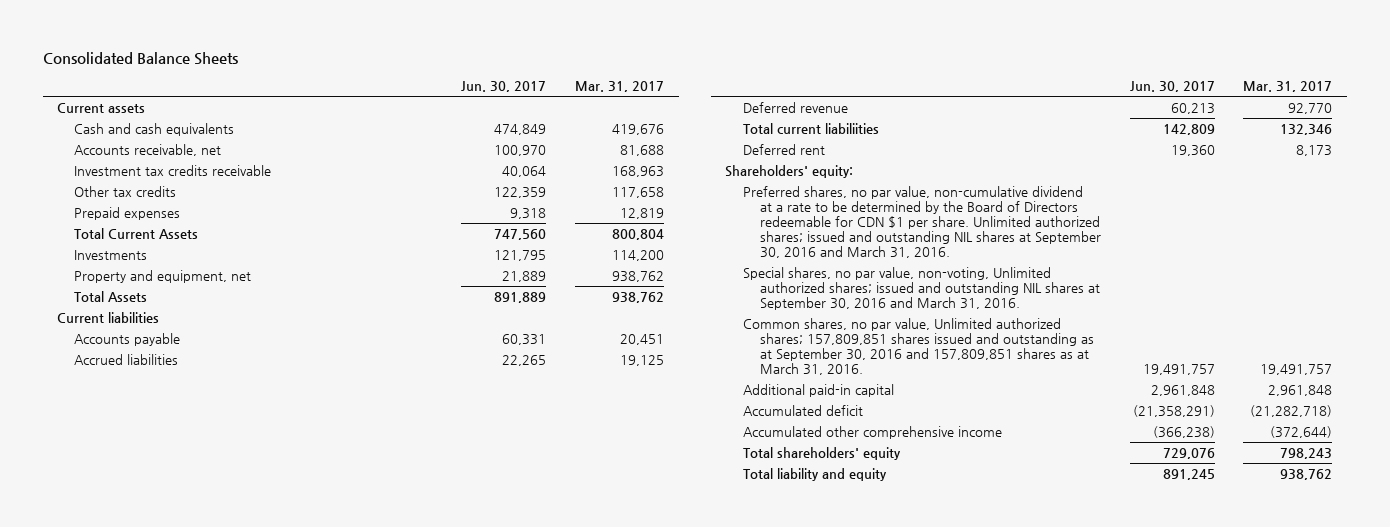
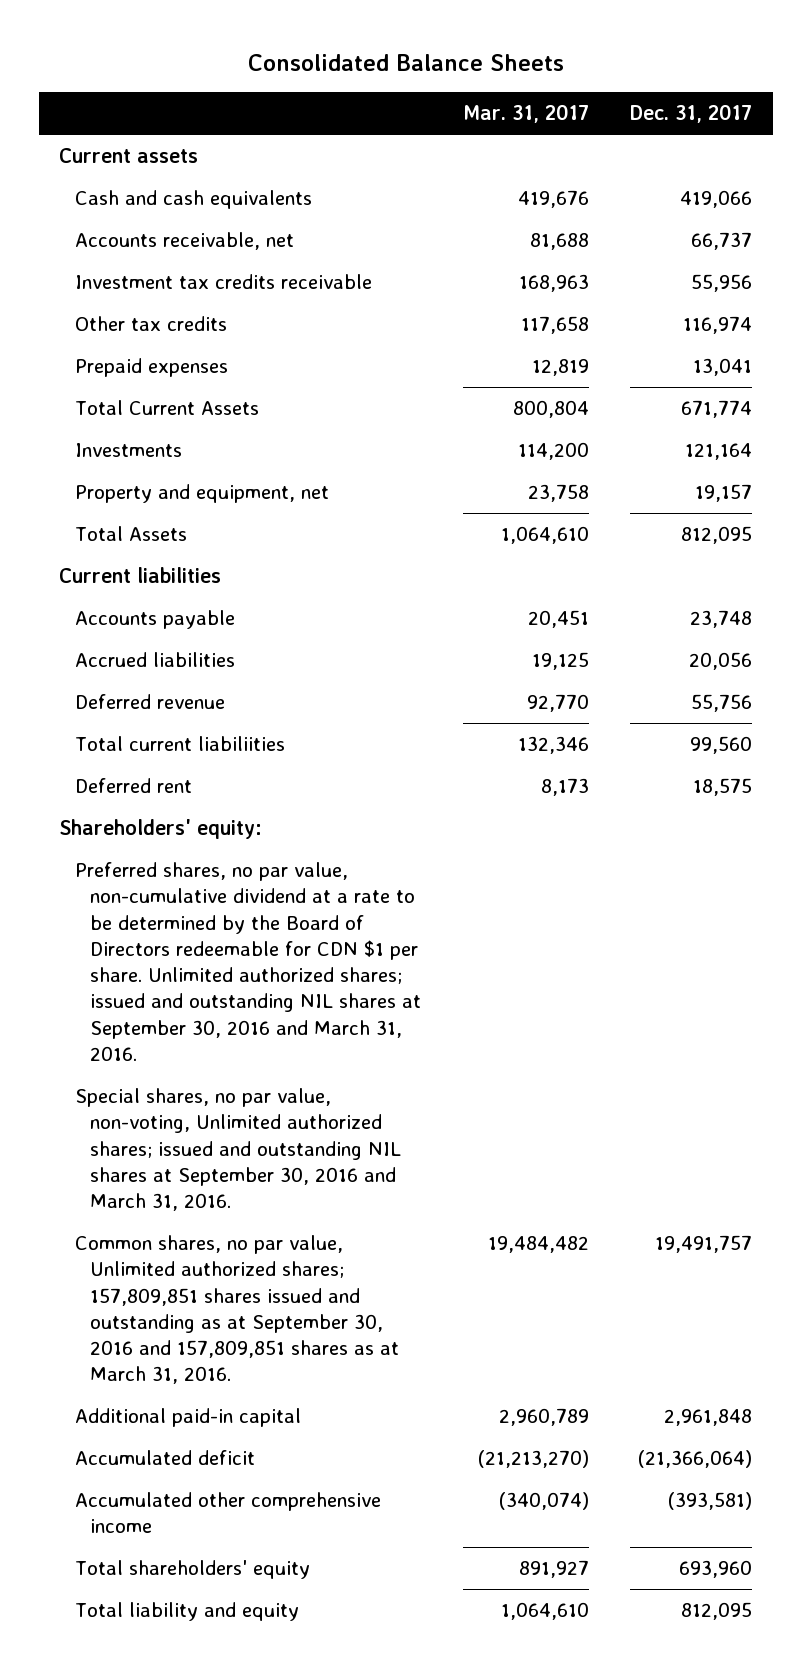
[461,81,547,93] Jun. 30, 2017 -> none
none -> [630,104,753,124] Dec. 31, 2017
[612,270,665,282] 938,762 -> [527,484,589,503] 23,758
[612,291,665,303] 938,762 -> [500,526,589,545] 1,064,610
[1260,364,1333,376] 19,491,757 -> [487,1236,589,1254] 19,484,482
[1268,384,1333,396] 2,961,848 -> [498,1408,589,1427] 2,960,789
[1250,404,1333,417] (21,282,718) -> [477,1450,589,1469] (21,213,270)
[1270,425,1333,438] (372,644) -> [498,1492,589,1511] (340,074)
[1280,447,1333,459] 798,243 -> [518,1560,589,1579] 891,927
[1280,468,1333,480] 938,762 -> [500,1602,589,1621] 1,064,610

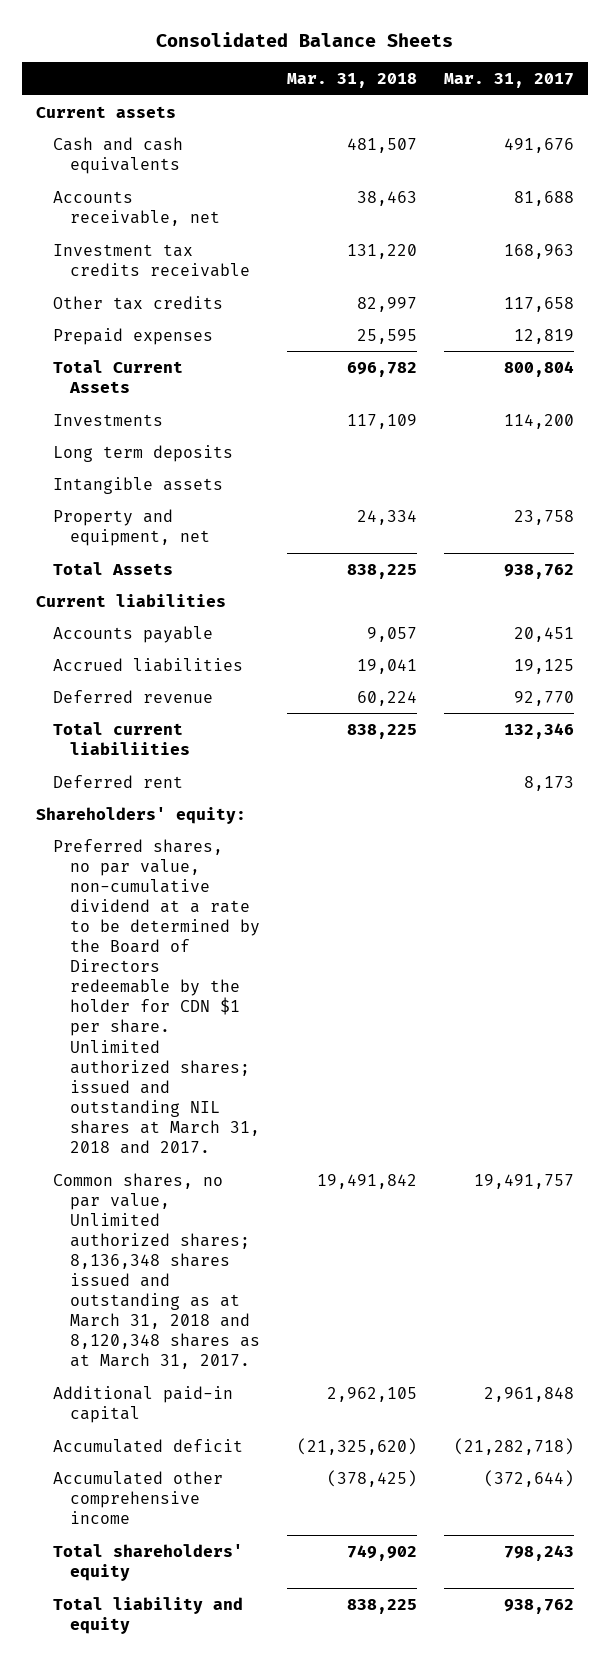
[630,104,753,124] Dec. 31, 2017 -> none
none -> [286,73,417,89] Mar. 31, 2018
[517,190,589,209] 419,676 -> [504,137,575,153] 491,676
none -> [52,444,233,462] Long term deposits
none -> [52,476,223,494] Intangible assets
[500,526,589,545] 1,064,610 -> [504,563,575,579] 938,762
[74,1088,402,1212] Special shares, no par value, non-voting, Unlimited authorized shares; issued and outstanding NIL shares at September 30, 2016 and March 31, 2016. -> none
[74,862,422,1061] Preferred shares, no par value, non-cumulative dividend at a rate to be determined by the Board of Directors redeemable for CDN $1 per share. Unlimited authorized shares; issued and outstanding NIL shares at September 30, 2016 and March 31, 2016. -> [52,838,260,1154] Preferred shares, no par value, non-cumulative dividend at a rate to be determined by the Board of Directors redeemable by the holder for CDN $1 per share. Unlimited authorized shares; issued and outstanding NIL shares at March 31, 2018 and 2017.
[74,1235,400,1385] Common shares, no par value, Unlimited authorized shares; 157,809,851 shares issued and outstanding as at September 30, 2016 and 157,809,851 shares as at March 31, 2016. -> [52,1172,260,1370] Common shares, no par value, Unlimited authorized shares; 8,136,348 shares issued and outstanding as at March 31, 2018 and 8,120,348 shares as at March 31, 2017.
[487,1236,589,1254] 19,484,482 -> [474,1173,575,1189] 19,491,757
[498,1408,589,1427] 2,960,789 -> [484,1386,575,1402] 2,961,848
[477,1450,589,1469] (21,213,270) -> [454,1437,575,1455] (21,282,718)
[498,1492,589,1511] (340,074) -> [484,1469,575,1487] (372,644)
[518,1560,589,1579] 891,927 -> [504,1544,575,1561] 798,243
[500,1602,589,1621] 1,064,610 -> [504,1598,575,1614] 938,762

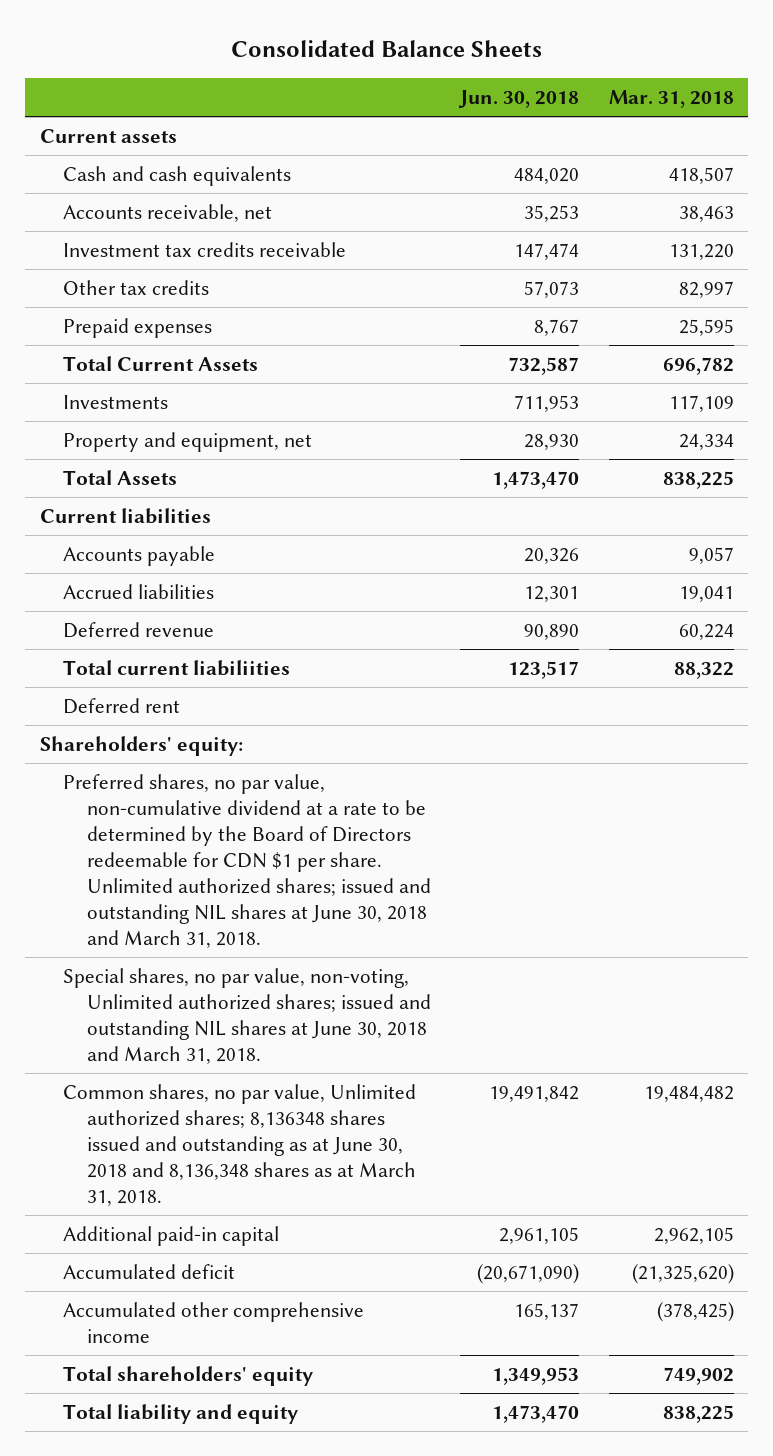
[444,73,575,89] Mar. 31, 2017 -> none
none -> [458,90,580,109] Jun. 30, 2018
[346,137,417,153] 481,507 -> [668,166,734,184] 418,507
[52,444,233,462] Long term deposits -> none
[52,476,223,494] Intangible assets -> none
[346,723,417,739] 838,225 -> [673,661,734,679] 88,322
[52,838,260,1154] Preferred shares, no par value, non-cumulative dividend at a rate to be determined by the Board of Directors redeemable by the holder for CDN $1 per share. Unlimited authorized shares; issued and outstanding NIL shares at March 31, 2018 and 2017. -> [63,773,431,948] Preferred shares, no par value, non-cumulative dividend at a rate to be determined by the Board of Directors redeemable for CDN $1 per share. Unlimited authorized shares; issued and outstanding NIL shares at June 30, 2018 and March 31, 2018.
none -> [63,967,431,1064] Special shares, no par value, non-voting, Unlimited authorized shares; issued and outstanding NIL shares at June 30, 2018 and March 31, 2018.
[52,1172,260,1370] Common shares, no par value, Unlimited authorized shares; 8,136,348 shares issued and outstanding as at March 31, 2018 and 8,120,348 shares as at March 31, 2017. -> [63,1083,417,1206] Common shares, no par value, Unlimited authorized shares; 8,136348 shares issued and outstanding as at June 30, 2018 and 8,136,348 shares as at March 31, 2018.
[316,1173,417,1189] 19,491,842 -> [643,1085,734,1102] 19,484,482

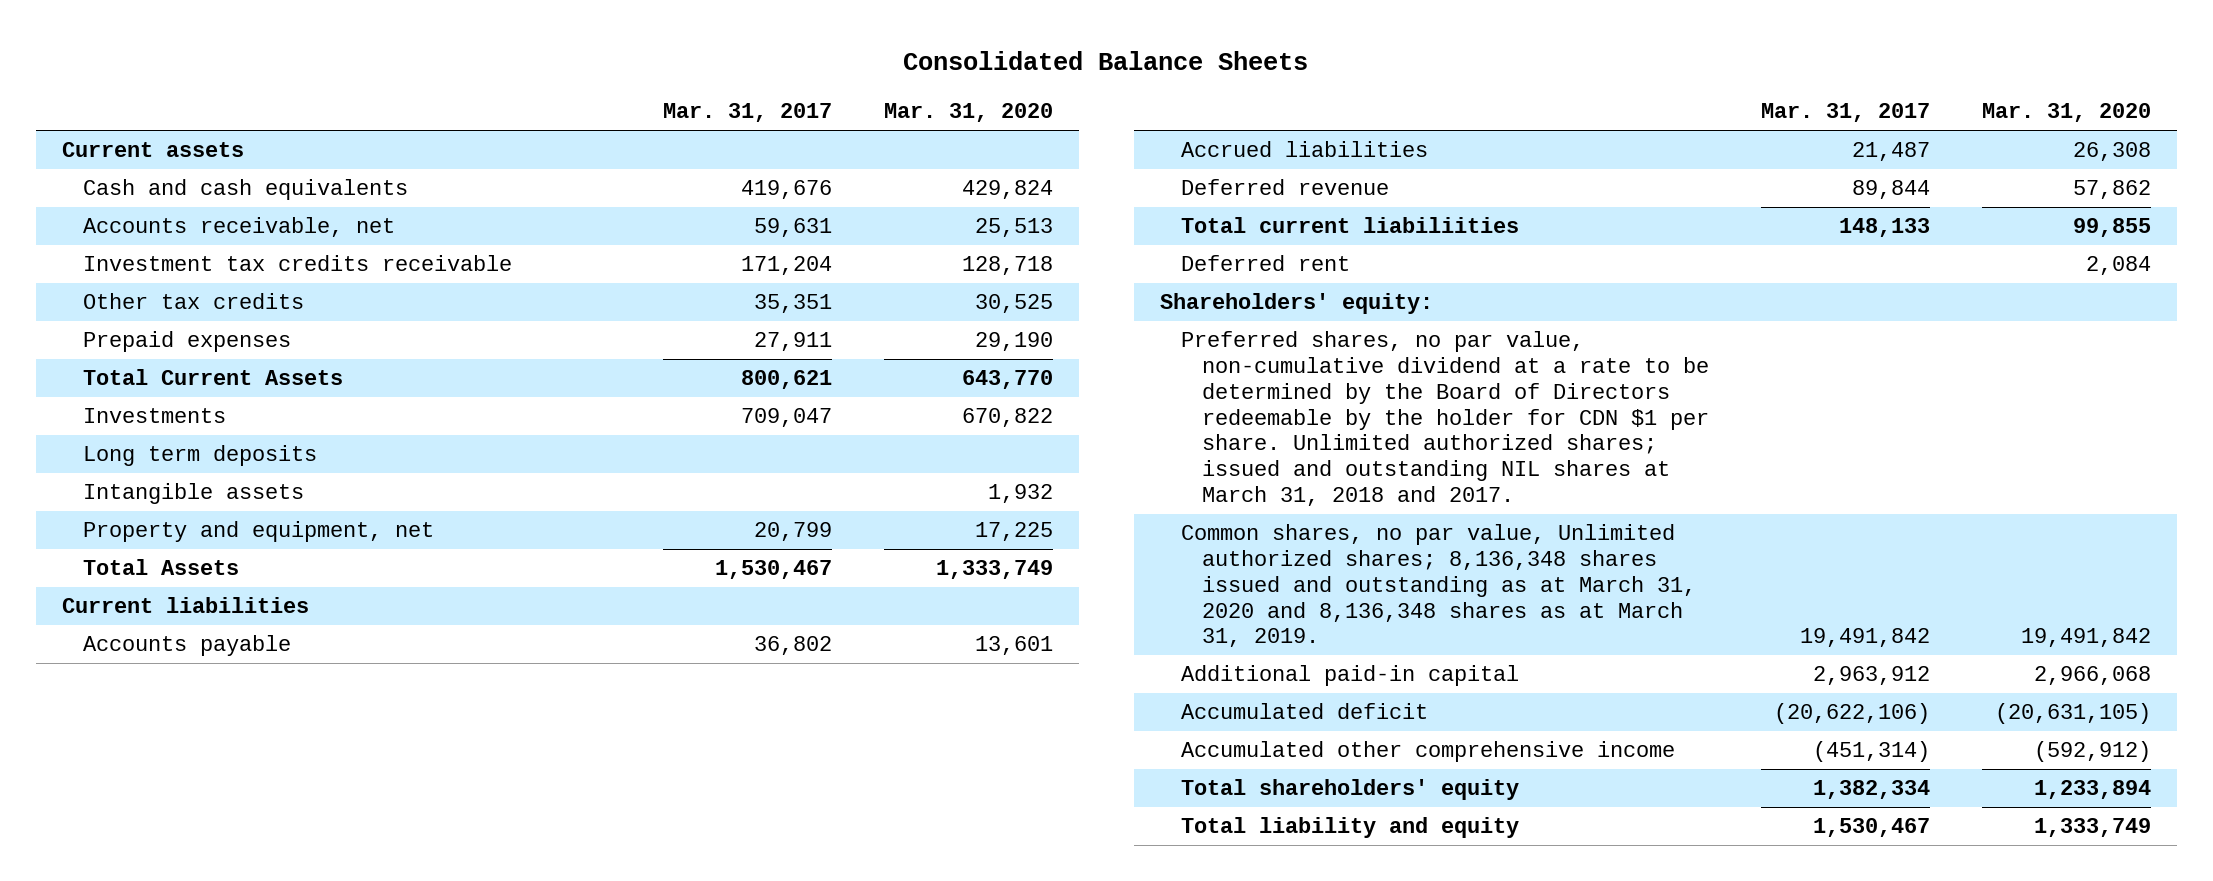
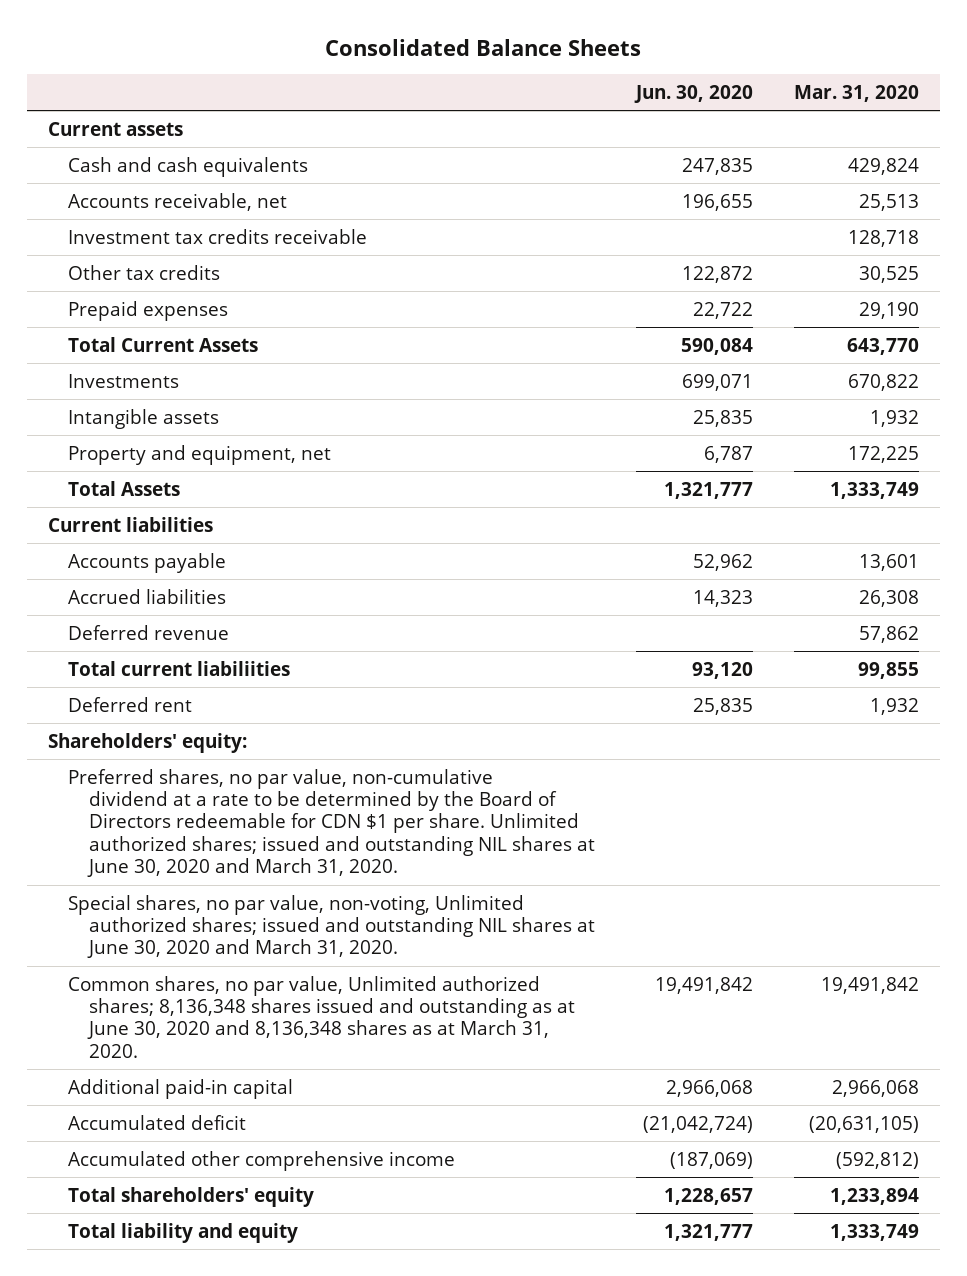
[663,103,833,123] Mar. 31, 2017 -> none
none -> [634,84,754,103] Jun. 30, 2020
[83,445,318,467] Long term deposits -> none
[974,522,1053,542] 17,225 -> [848,445,920,463] 172,225
[2085,256,2151,276] 2,084 -> [870,697,920,715] 1,932
[1180,331,1710,507] Preferred shares, no par value, non-cumulative dividend at a rate to be determined by the Board of Directors redeemable by the holder for CDN $1 per share. Unlimited authorized shares; issued and outstanding NIL shares at March 31, 2018 and 2017. -> [68,768,596,878] Preferred shares, no par value, non-cumulative dividend at a rate to be determined by the Board of Directors redeemable for CDN $1 per share. Unlimited authorized shares; issued and outstanding NIL shares at June 30, 2020 and March 31, 2020.
none -> [68,894,596,959] Special shares, no par value, non-voting, Unlimited authorized shares; issued and outstanding NIL shares at June 30, 2020 and March 31, 2020.
[1180,524,1697,648] Common shares, no par value, Unlimited authorized shares; 8,136,348 shares issued and outstanding as at March 31, 2020 and 8,136,348 shares as at March 31, 2019. -> [68,975,576,1058] Common shares, no par value, Unlimited authorized shares; 8,136,348 shares issued and outstanding as at June 30, 2020 and 8,136,348 shares as at March 31, 2020.
[2033,741,2151,763] (592,912) -> [836,1151,920,1169] (592,812)

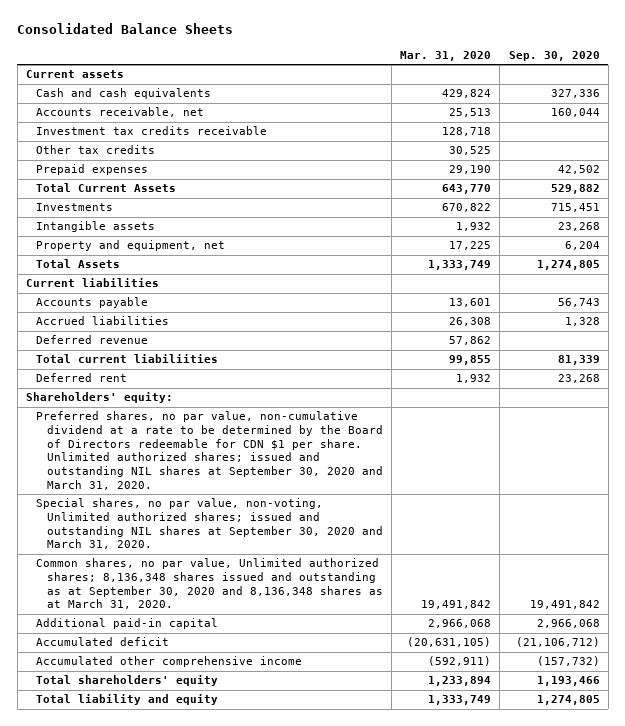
[634,84,754,103] Jun. 30, 2020 -> none
none -> [508,50,600,61] Sep. 30, 2020
[848,445,920,463] 172,225 -> [449,241,492,251] 17,225
[68,768,596,878] Preferred shares, no par value, non-cumulative dividend at a rate to be determined by the Board of Directors redeemable for CDN $1 per share. Unlimited authorized shares; issued and outstanding NIL shares at June 30, 2020 and March 31, 2020. -> [36,411,383,490] Preferred shares, no par value, non-cumulative dividend at a rate to be determined by the Board of Directors redeemable for CDN $1 per share. Unlimited authorized shares; issued and outstanding NIL shares at September 30, 2020 and March 31, 2020.
[68,894,596,959] Special shares, no par value, non-voting, Unlimited authorized shares; issued and outstanding NIL shares at June 30, 2020 and March 31, 2020. -> [36,498,383,550] Special shares, no par value, non-voting, Unlimited authorized shares; issued and outstanding NIL shares at September 30, 2020 and March 31, 2020.
[68,975,576,1058] Common shares, no par value, Unlimited authorized shares; 8,136,348 shares issued and outstanding as at June 30, 2020 and 8,136,348 shares as at March 31, 2020. -> [36,558,383,610] Common shares, no par value, Unlimited authorized shares; 8,136,348 shares issued and outstanding as at September 30, 2020 and 8,136,348 shares as at March 31, 2020.
[836,1151,920,1169] (592,812) -> [428,656,492,667] (592,911)

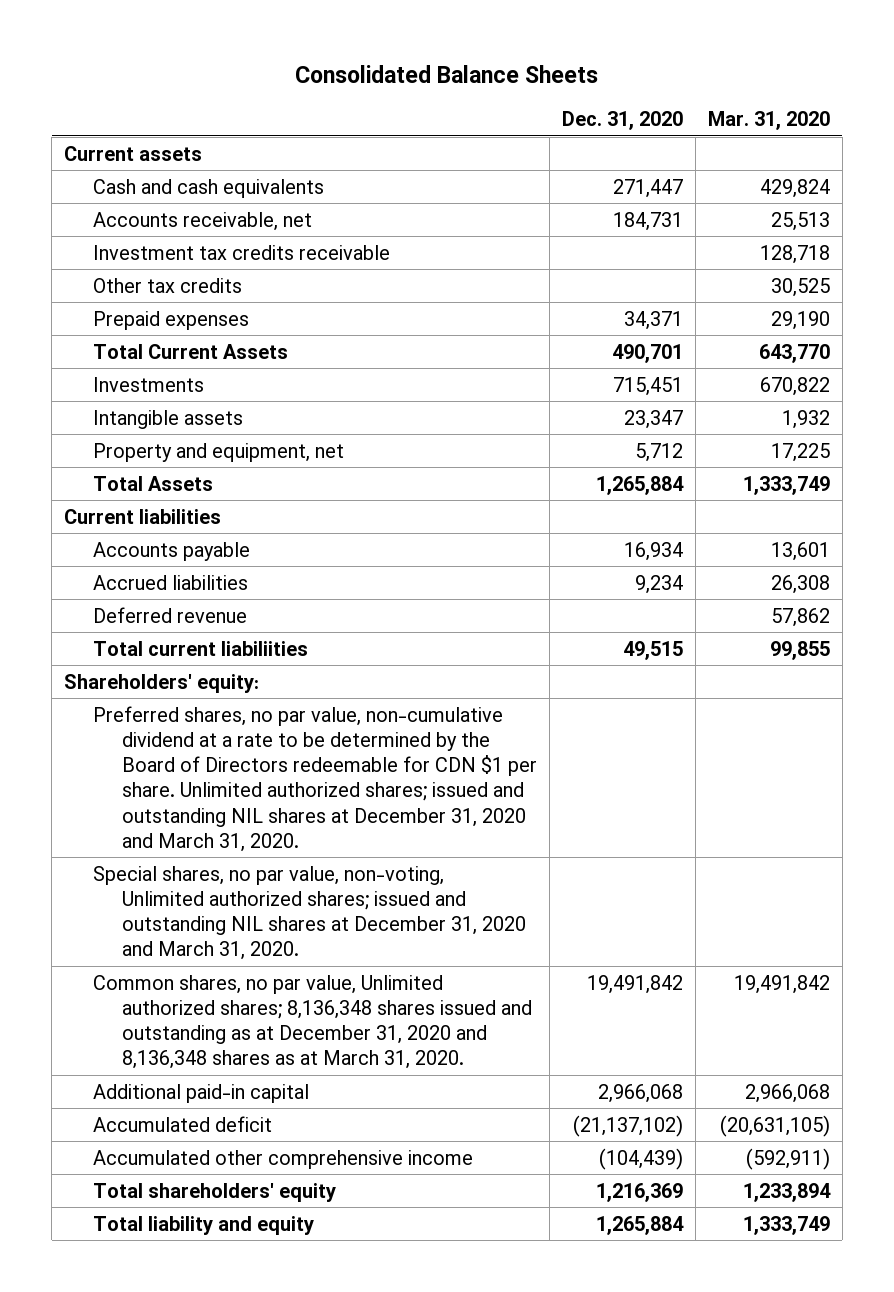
[508,50,600,61] Sep. 30, 2020 -> none
none -> [561,111,683,131] Dec. 31, 2020
[36,373,128,383] Deferred rent -> none
[36,411,383,490] Preferred shares, no par value, non-cumulative dividend at a rate to be determined by the Board of Directors redeemable for CDN $1 per share. Unlimited authorized shares; issued and outstanding NIL shares at September 30, 2020 and March 31, 2020. -> [93,705,537,852] Preferred shares, no par value, non-cumulative dividend at a rate to be determined by the Board of Directors redeemable for CDN $1 per share. Unlimited authorized shares; issued and outstanding NIL shares at December 31, 2020 and March 31, 2020.
[36,498,383,550] Special shares, no par value, non-voting, Unlimited authorized shares; issued and outstanding NIL shares at September 30, 2020 and March 31, 2020. -> [93,865,526,961] Special shares, no par value, non-voting, Unlimited authorized shares; issued and outstanding NIL shares at December 31, 2020 and March 31, 2020.
[36,558,383,610] Common shares, no par value, Unlimited authorized shares; 8,136,348 shares issued and outstanding as at September 30, 2020 and 8,136,348 shares as at March 31, 2020. -> [93,974,532,1070] Common shares, no par value, Unlimited authorized shares; 8,136,348 shares issued and outstanding as at December 31, 2020 and 8,136,348 shares as at March 31, 2020.

